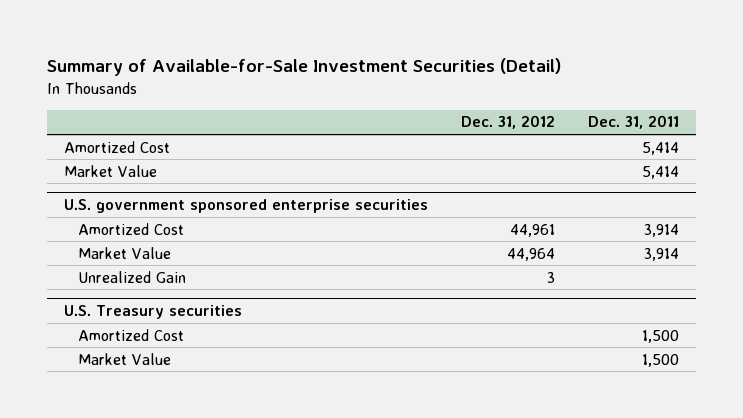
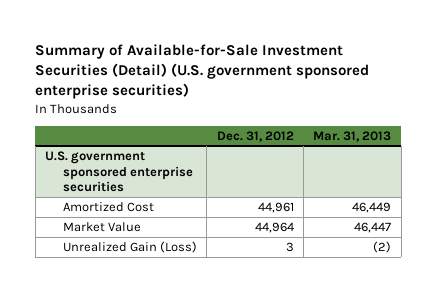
[47,58,562,77] Summary of Available-for-Sale Investment Securities (Detail) -> [35,44,370,100] Summary of Available-for-Sale Investment Securities (Detail) (U.S. government sponsored enterprise securities)
[588,115,680,130] Dec. 31, 2011 -> none
none -> [313,130,392,142] Mar. 31, 2013
[63,140,170,153] Amortized Cost -> none
[63,164,157,177] Market Value -> none
[63,305,242,320] U.S. Treasury securities -> none
[78,328,185,341] Amortized Cost -> none
[78,352,172,365] Market Value -> none
[78,270,187,283] Unrealized Gain -> [62,240,197,253] Unrealized Gain (Loss)

